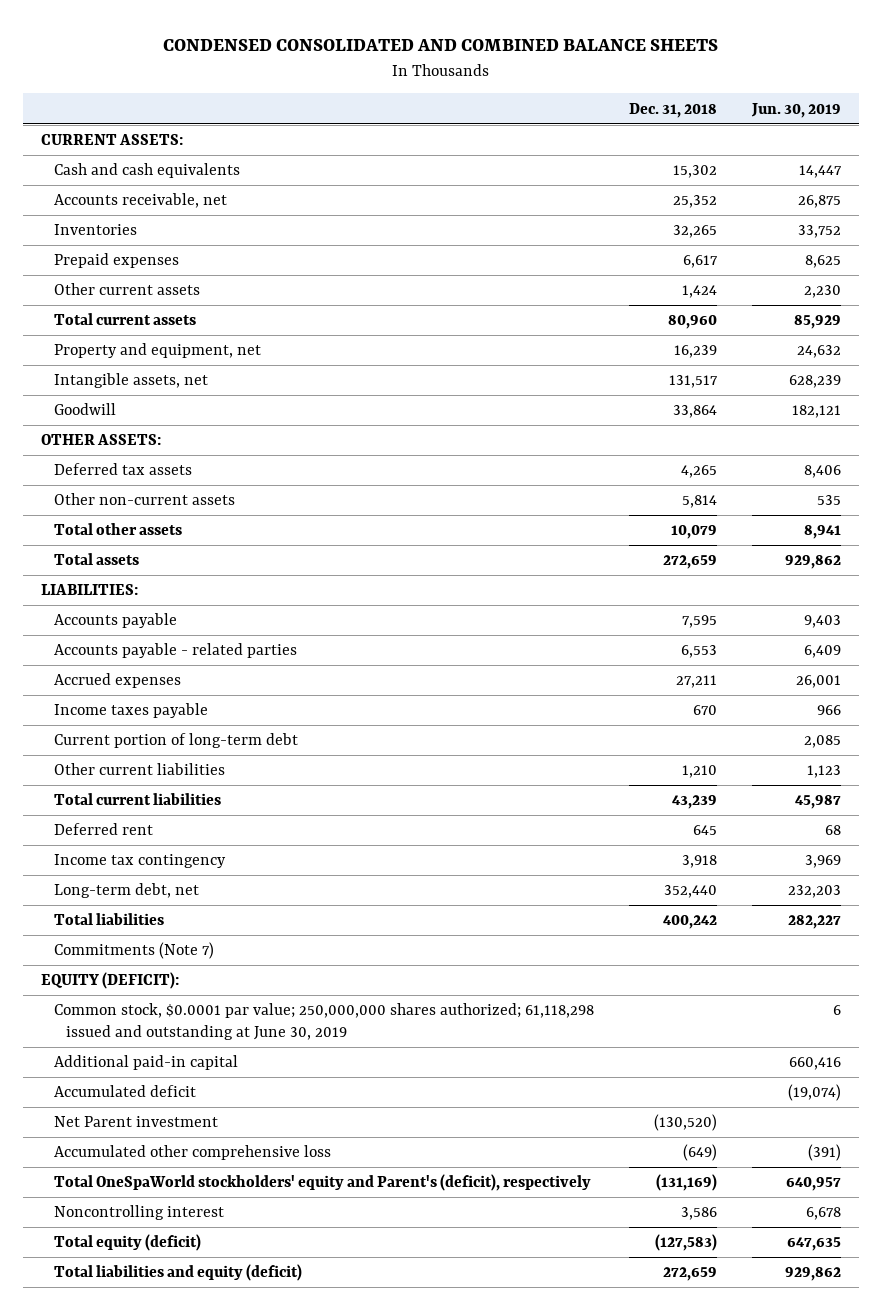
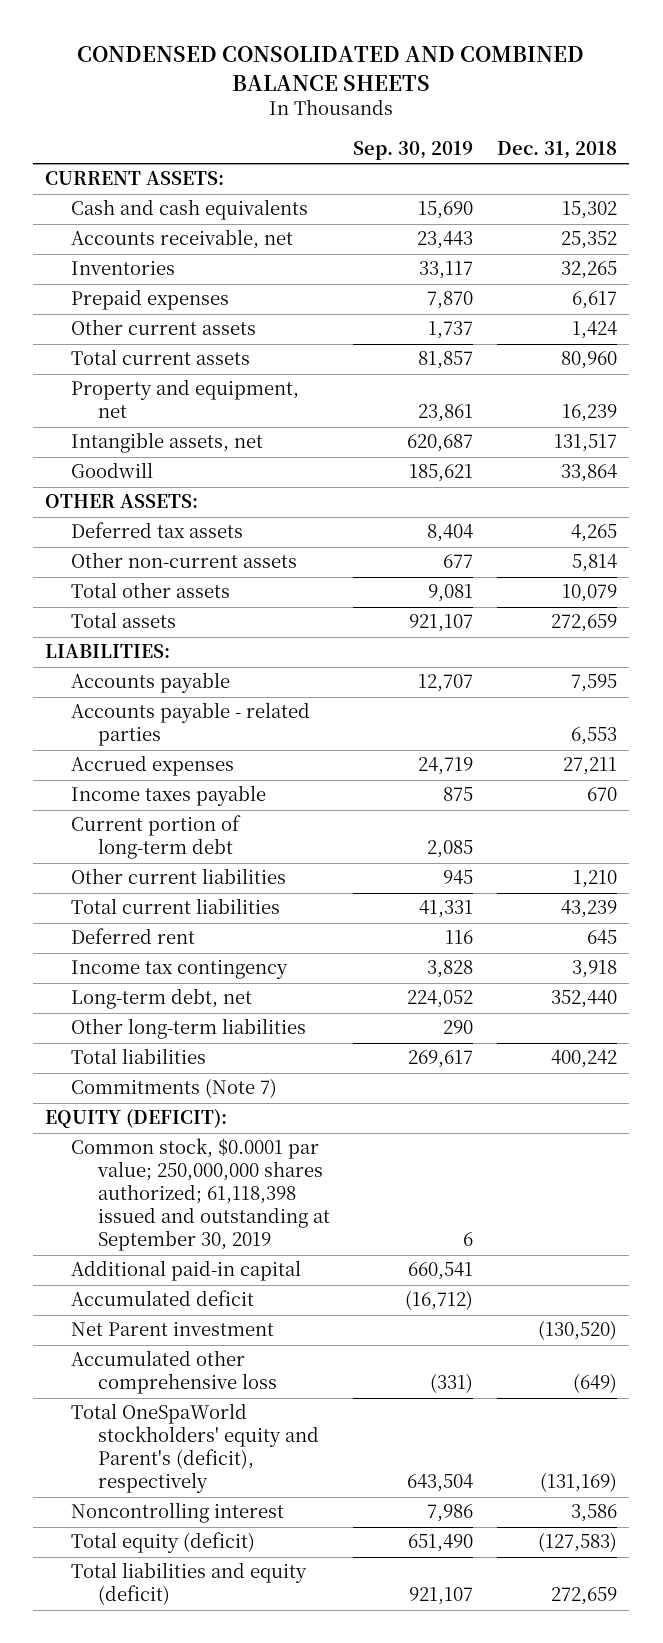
[751,102,842,118] Jun. 30, 2019 -> none
none -> [353,141,474,161] Sep. 30, 2019
none -> [71,1018,307,1040] Other long-term liabilities
[53,1003,594,1040] Common stock, $0.0001 par value; 250,000,000 shares authorized; 61,118,298 issued and outstanding at June 30, 2019 -> [71,1138,330,1252] Common stock, $0.0001 par value; 250,000,000 shares authorized; 61,118,398 issued and outstanding at September 30, 2019

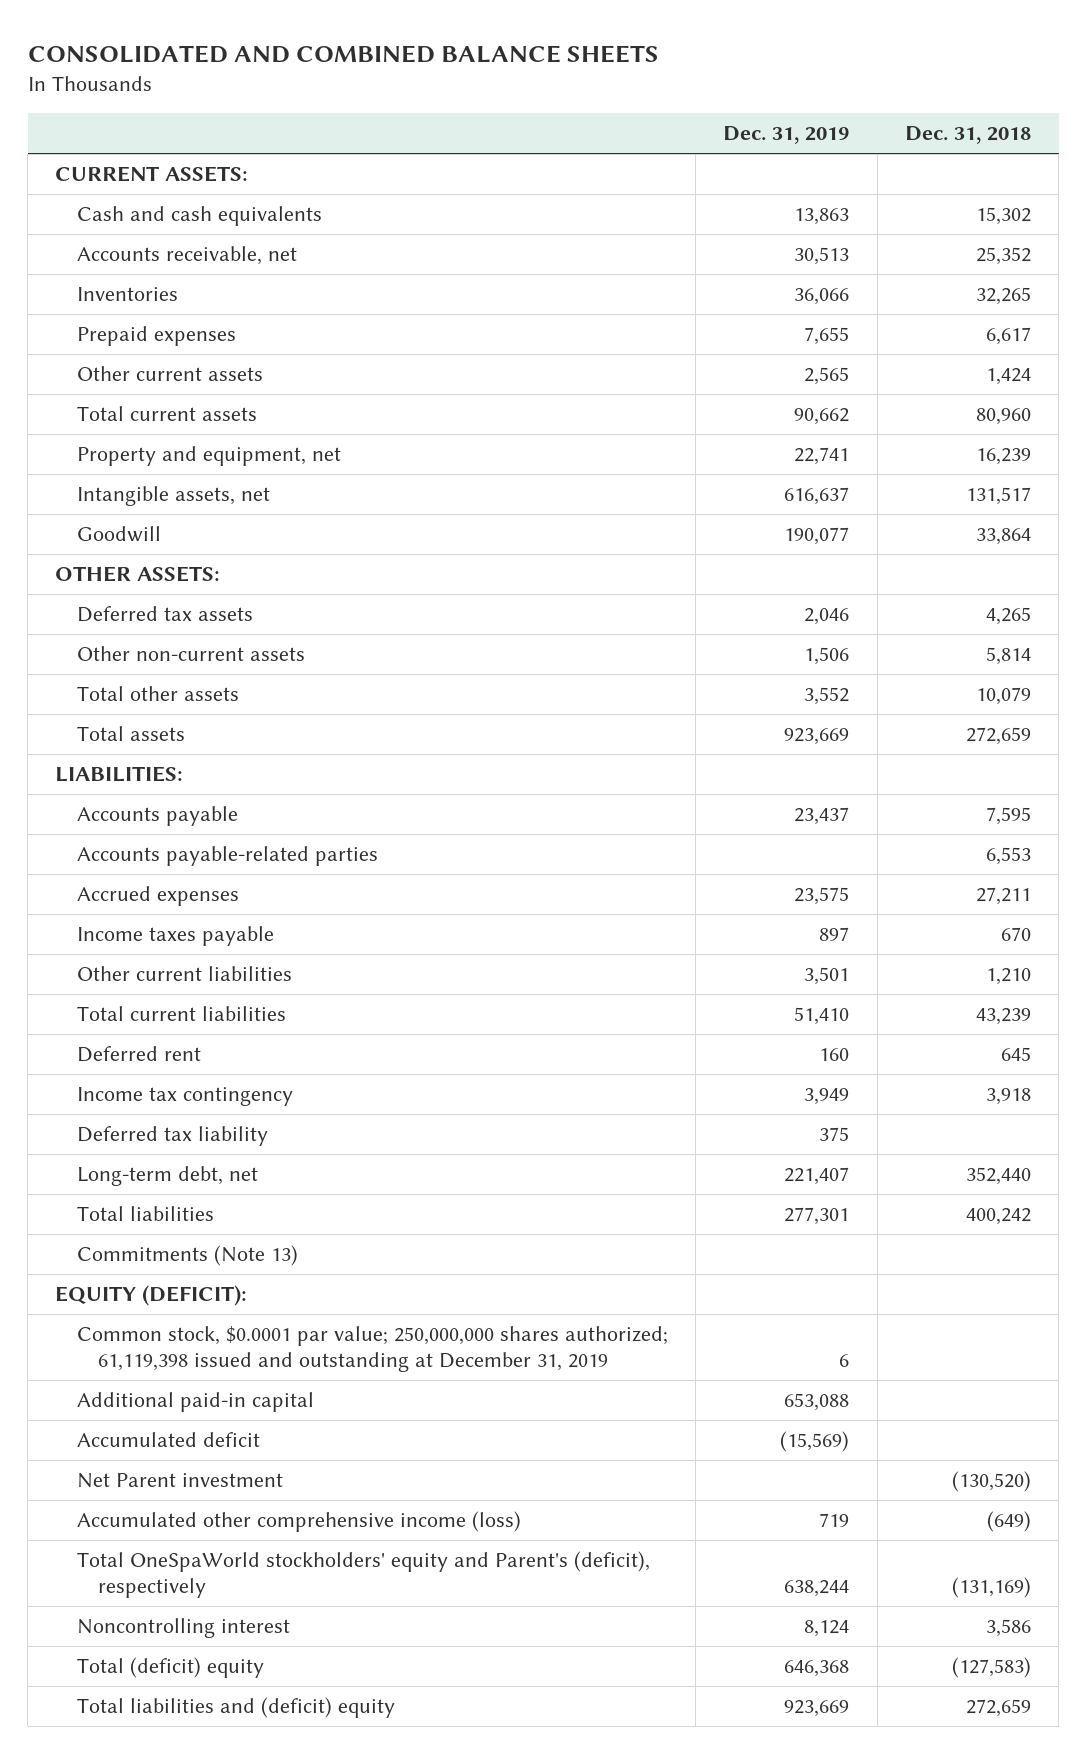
[77,45,585,91] CONDENSED CONSOLIDATED AND COMBINED BALANCE SHEETS -> [27,44,659,63] CONSOLIDATED AND COMBINED BALANCE SHEETS
[353,141,474,161] Sep. 30, 2019 -> none
none -> [723,126,850,145] Dec. 31, 2019
[71,702,311,747] Accounts payable - related parties -> [76,846,378,867] Accounts payable-related parties
[71,815,242,860] Current portion of long-term debt -> none
none -> [76,1126,268,1147] Deferred tax liability
[71,1018,307,1040] Other long-term liabilities -> none
[71,1078,278,1099] Commitments (Note 7) -> [76,1245,298,1267] Commitments (Note 13)
[71,1138,330,1252] Common stock, $0.0001 par value; 250,000,000 shares authorized; 61,118,398 issued and outstanding at September 30, 2019 -> [76,1326,668,1373] Common stock, $0.0001 par value; 250,000,000 shares authorized; 61,119,398 issued and outstanding at December 31, 2019
[71,1350,277,1395] Accumulated other comprehensive loss -> [76,1511,521,1533] Accumulated other comprehensive income (loss)
[71,1532,256,1554] Total equity (deficit) -> [76,1657,264,1679] Total (deficit) equity
[71,1562,308,1606] Total liabilities and equity (deficit) -> [76,1697,395,1719] Total liabilities and (deficit) equity

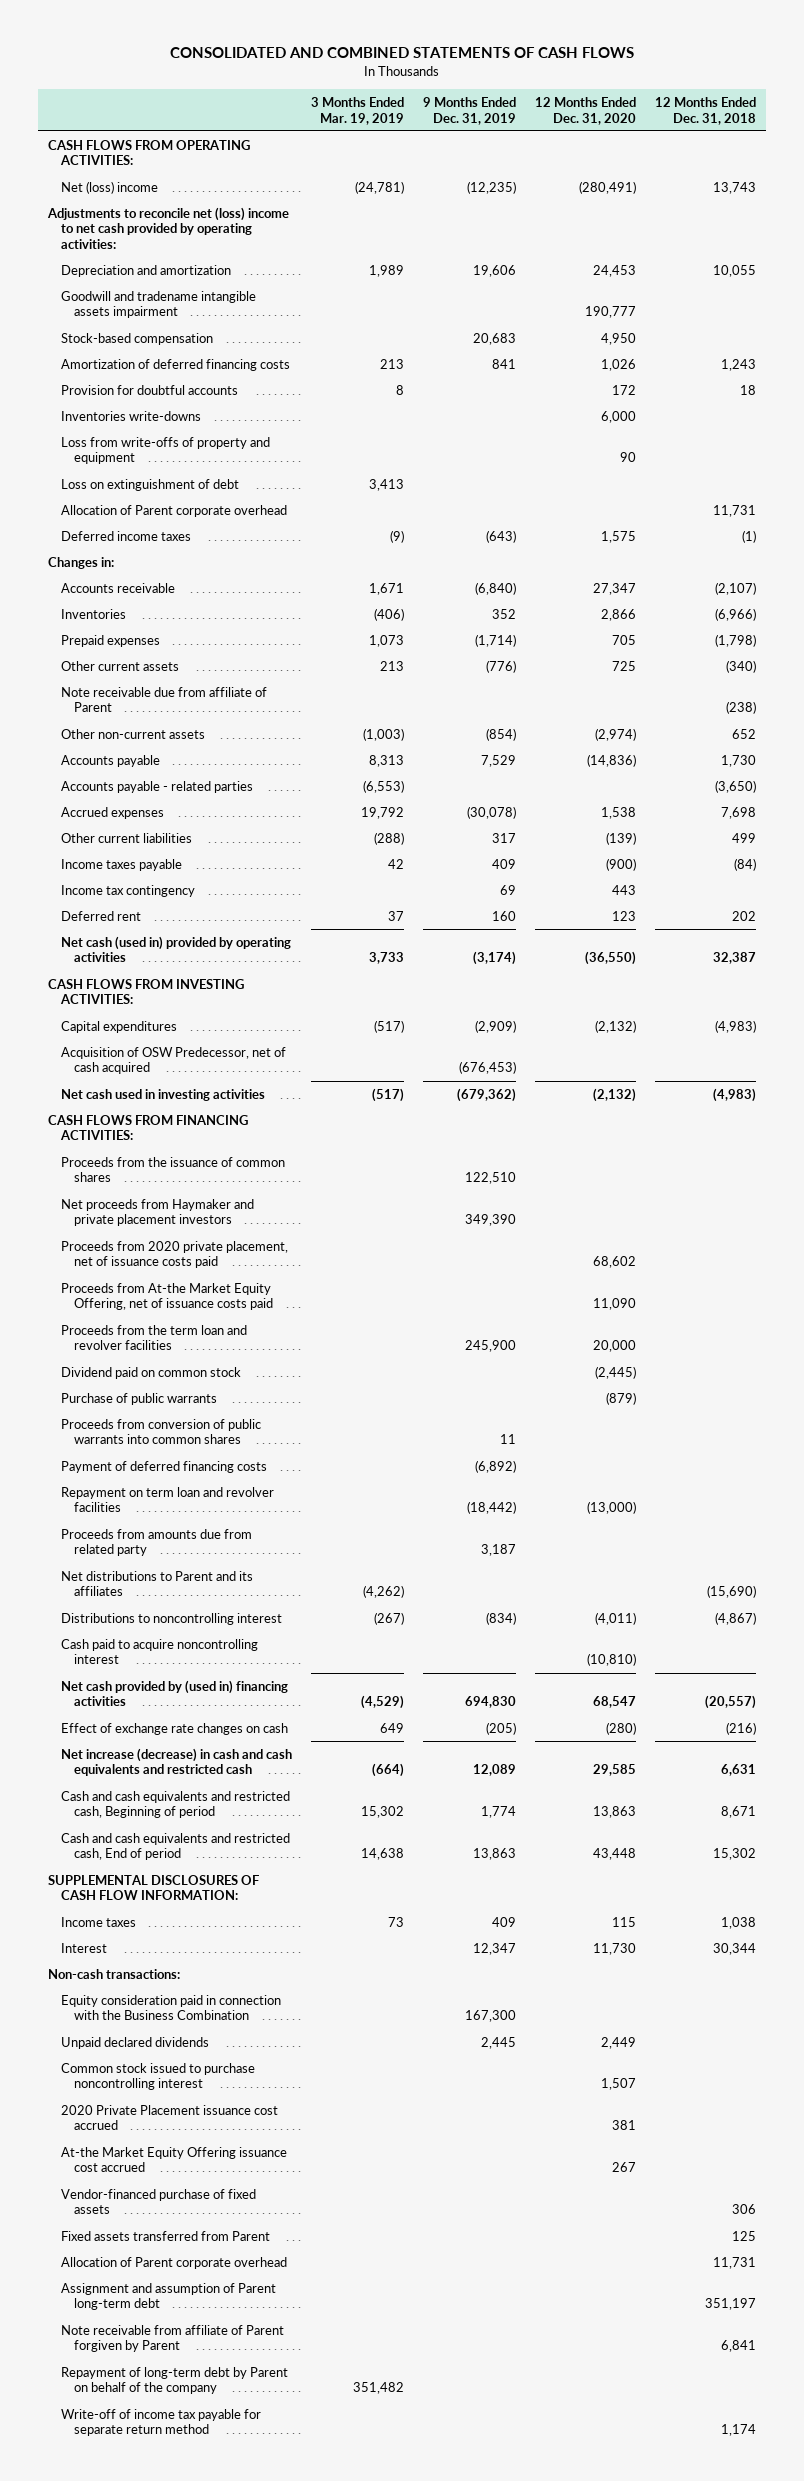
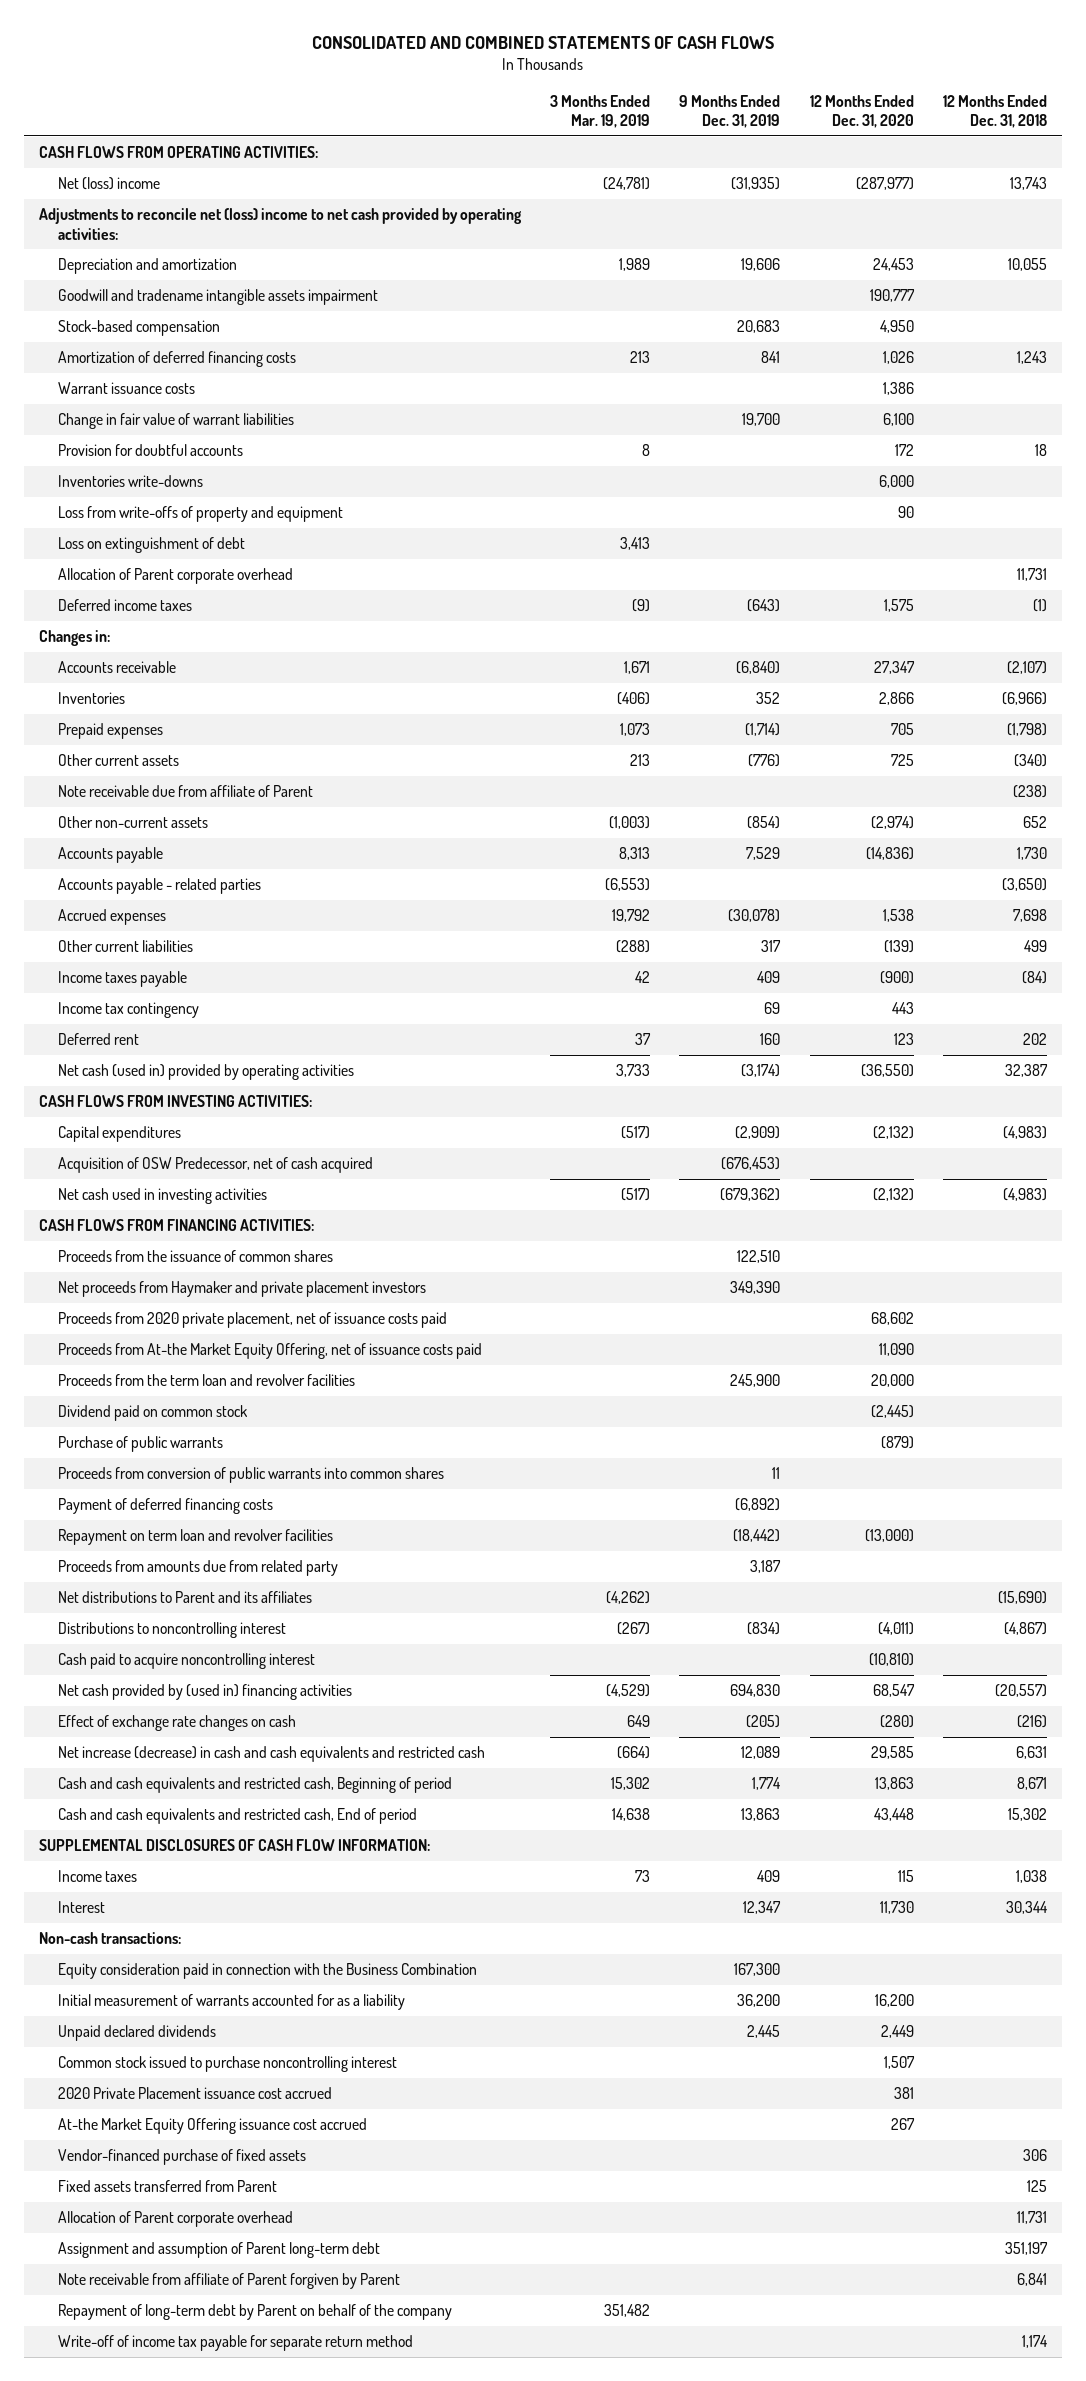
[466,180,516,194] (12,235) -> [731,177,781,191] (31,935)
[578,180,636,194] (280,491) -> [855,177,914,191] (287,977)
none -> [58,382,196,395] Warrant issuance costs
none -> [58,413,295,430] Change in fair value of warrant liabilities
none -> [58,1994,406,2011] Initial measurement of warrants accounted for as a liability

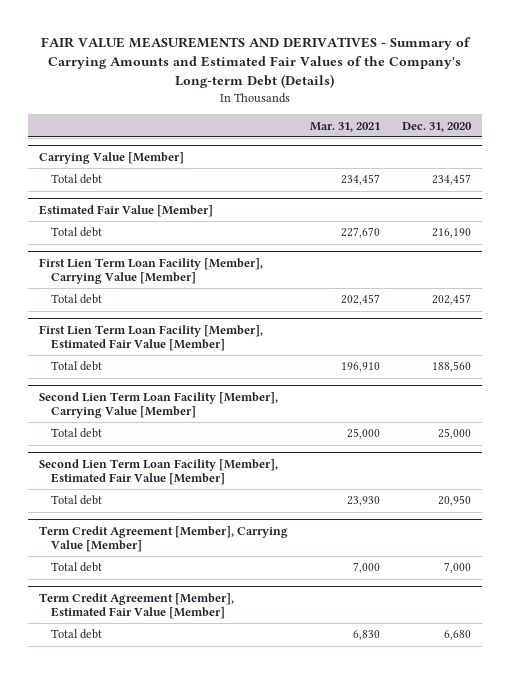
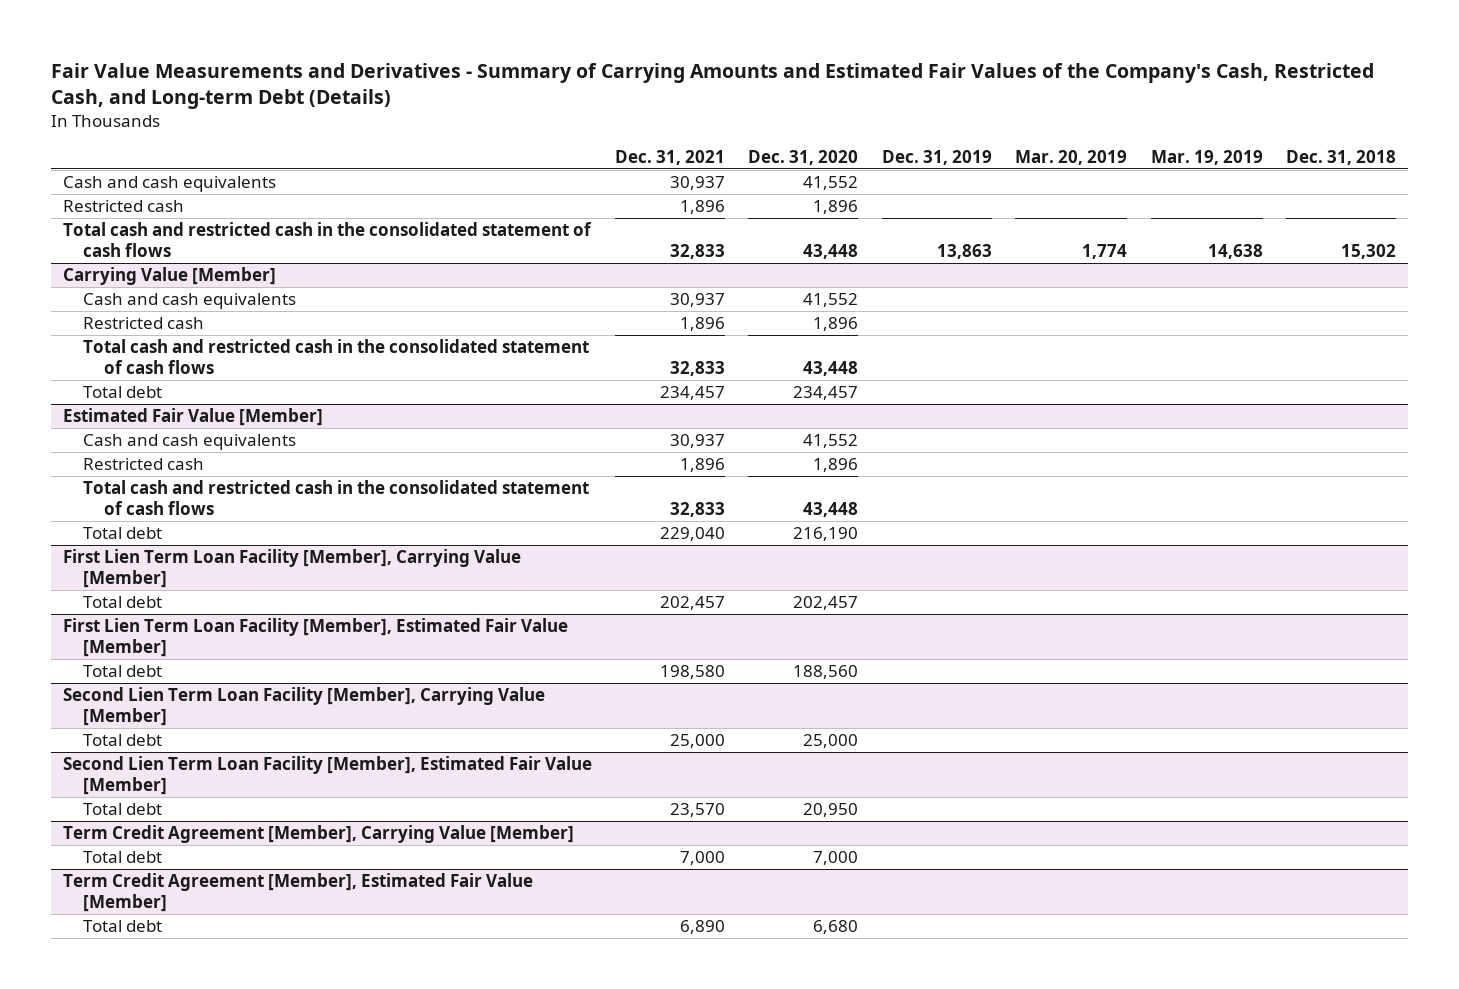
[40,37,471,89] FAIR VALUE MEASUREMENTS AND DERIVATIVES - Summary of Carrying Amounts and Estimated Fair Values of the Company's Long-term Debt (Details) -> [50,62,1374,110] Fair Value Measurements and Derivatives - Summary of Carrying Amounts and Estimated Fair Values of the Company's Cash, Restricted Cash, and Long-term Debt (Details)
[309,121,380,132] Mar. 31, 2021 -> none
none -> [615,149,726,165] Dec. 31, 2021
none -> [881,149,992,165] Dec. 31, 2019
none -> [1015,149,1128,165] Mar. 20, 2019
none -> [1150,149,1263,165] Mar. 19, 2019
none -> [1286,149,1397,165] Dec. 31, 2018
none -> [62,176,276,193] Cash and cash equivalents
none -> [62,200,184,213] Restricted cash
none -> [62,222,592,257] Total cash and restricted cash in the consolidated statement of cash flows
none -> [83,293,297,310] Cash and cash equivalents
none -> [83,317,205,330] Restricted cash
none -> [83,339,590,374] Total cash and restricted cash in the consolidated statement of cash flows
none -> [83,434,297,451] Cash and cash equivalents
none -> [83,458,205,471] Restricted cash
none -> [83,480,590,515] Total cash and restricted cash in the consolidated statement of cash flows

